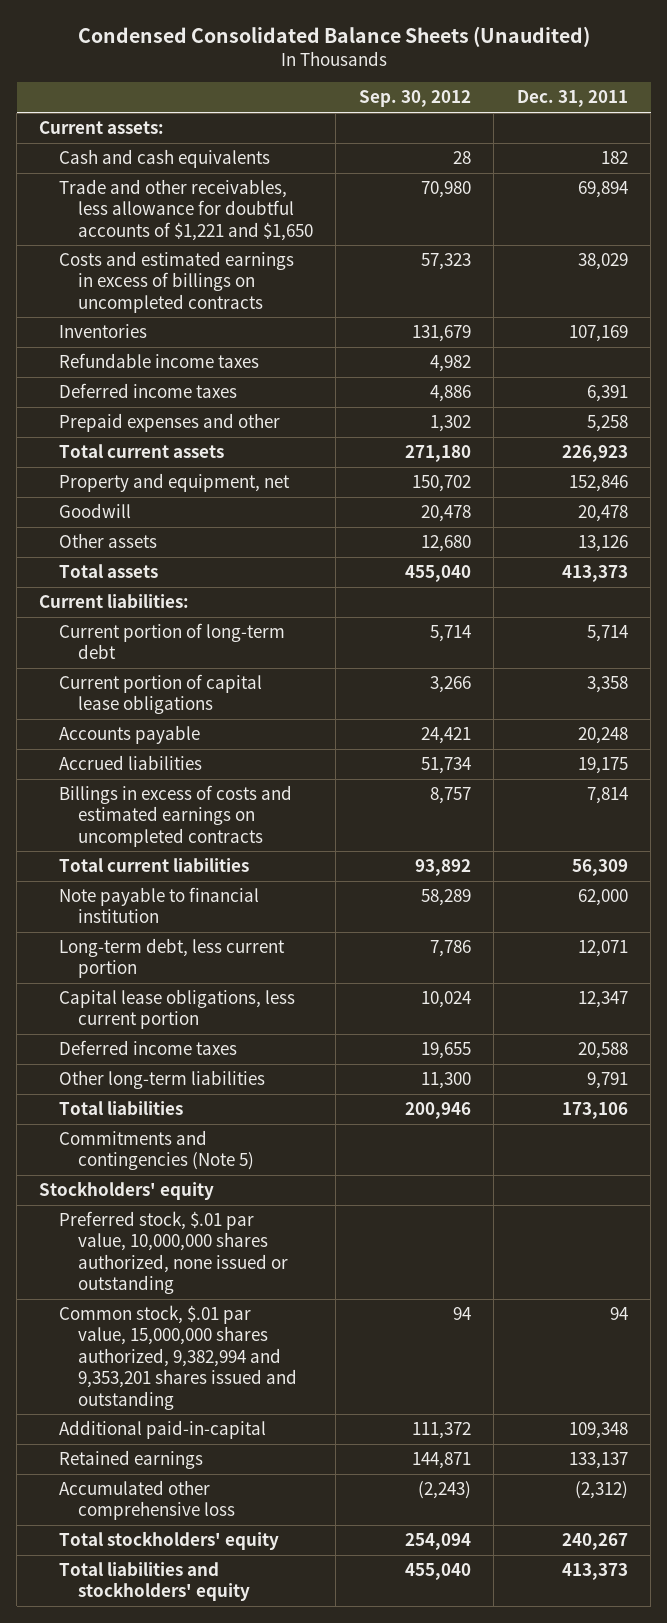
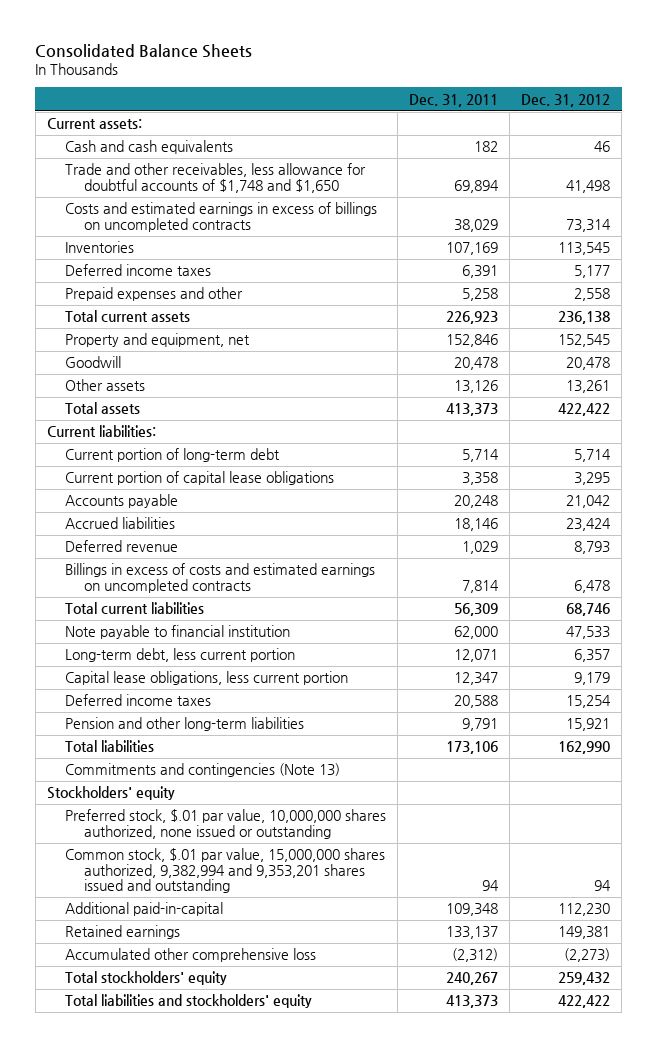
[77,25,590,47] Condensed Consolidated Balance Sheets (Unaudited) -> [35,43,253,58] Consolidated Balance Sheets
[358,90,471,108] Sep. 30, 2012 -> none
none -> [521,93,611,107] Dec. 31, 2012
[58,178,314,241] Trade and other receivables, less allowance for doubtful accounts of $1,221 and $1,650 -> [65,163,367,193] Trade and other receivables, less allowance for doubtful accounts of $1,748 and $1,650
[58,352,259,368] Refundable income taxes -> none
[577,756,628,774] 19,175 -> [454,518,499,532] 18,146
none -> [65,540,179,553] Deferred revenue
[58,1069,265,1089] Other long-term liabilities -> [65,717,305,732] Pension and other long-term liabilities
[58,1129,255,1171] Commitments and contingencies (Note 5) -> [65,763,341,778] Commitments and contingencies (Note 13)

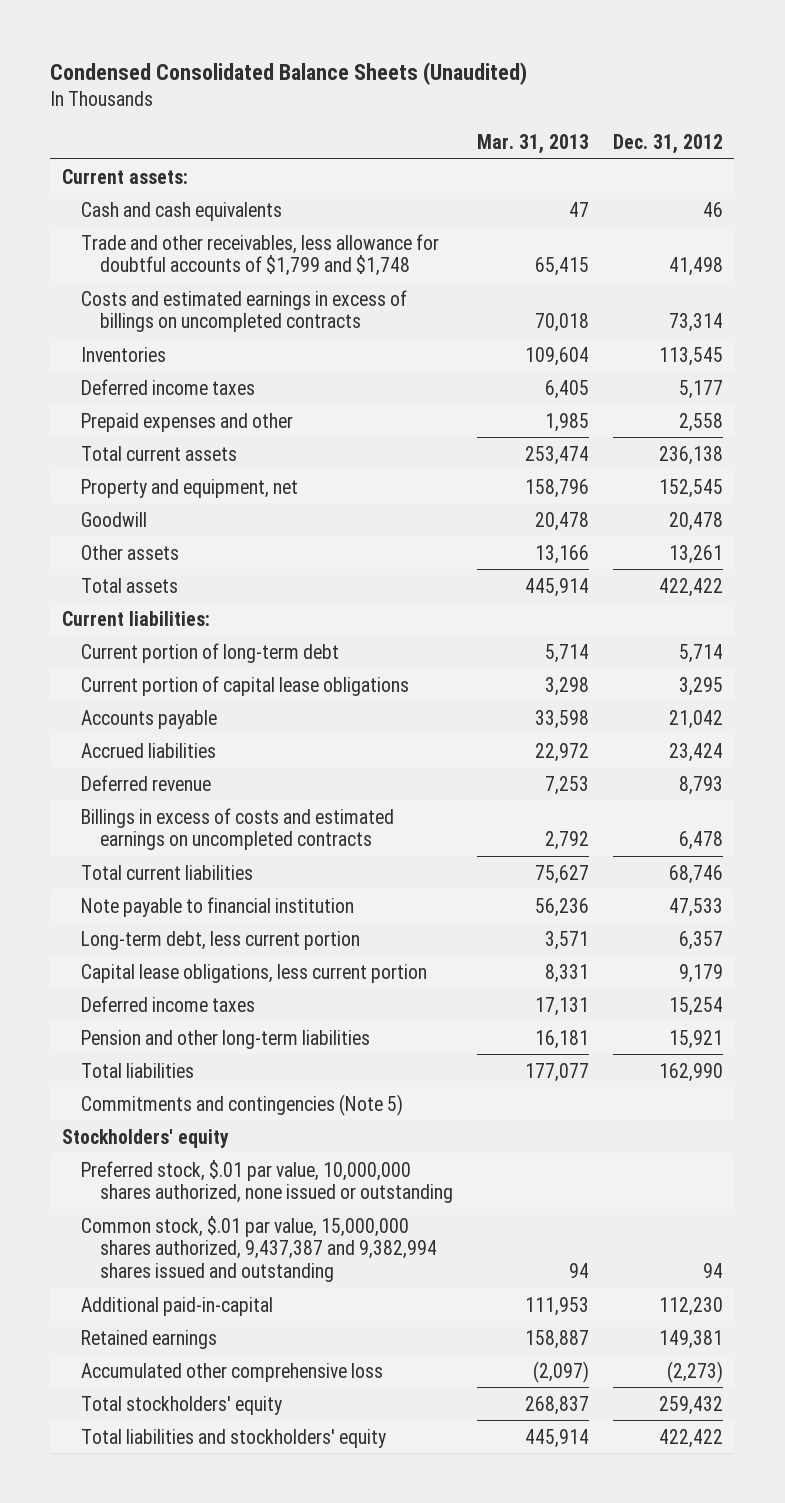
[35,43,253,58] Consolidated Balance Sheets -> [50,62,528,86] Condensed Consolidated Balance Sheets (Unaudited)
[409,93,499,107] Dec. 31, 2011 -> none
none -> [476,134,589,155] Mar. 31, 2013
[65,163,367,193] Trade and other receivables, less allowance for doubtful accounts of $1,748 and $1,650 -> [81,233,440,277] Trade and other receivables, less allowance for doubtful accounts of $1,799 and $1,748
[65,763,341,778] Commitments and contingencies (Note 13) -> [81,1093,404,1116] Commitments and contingencies (Note 5)
[65,848,386,894] Common stock, $.01 par value, 15,000,000 shares authorized, 9,382,994 and 9,353,201 shares issued and outstanding -> [81,1215,438,1283] Common stock, $.01 par value, 15,000,000 shares authorized, 9,437,387 and 9,382,994 shares issued and outstanding

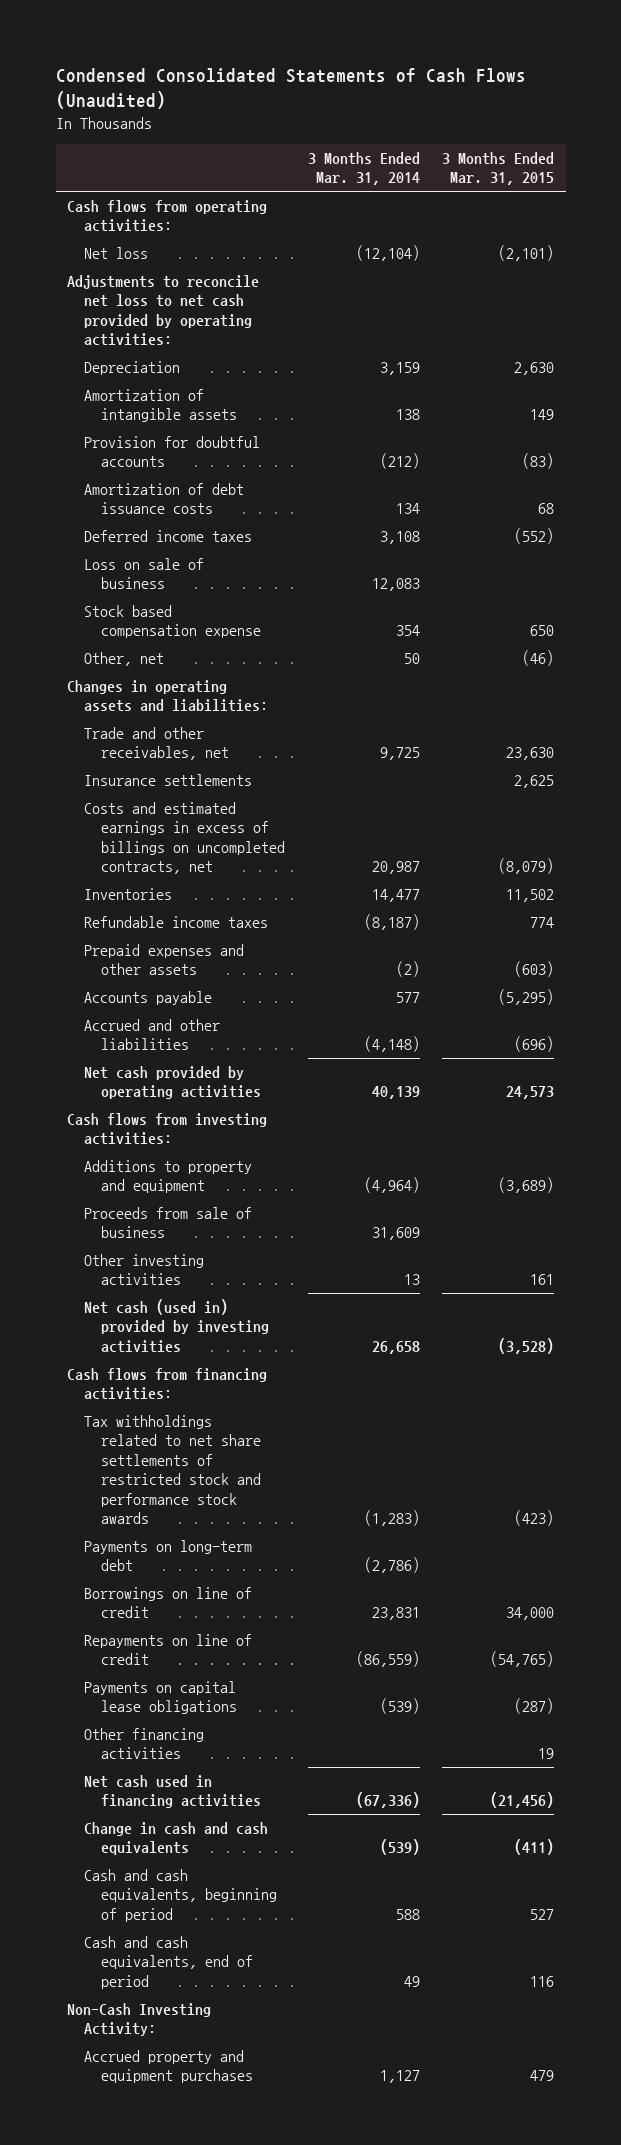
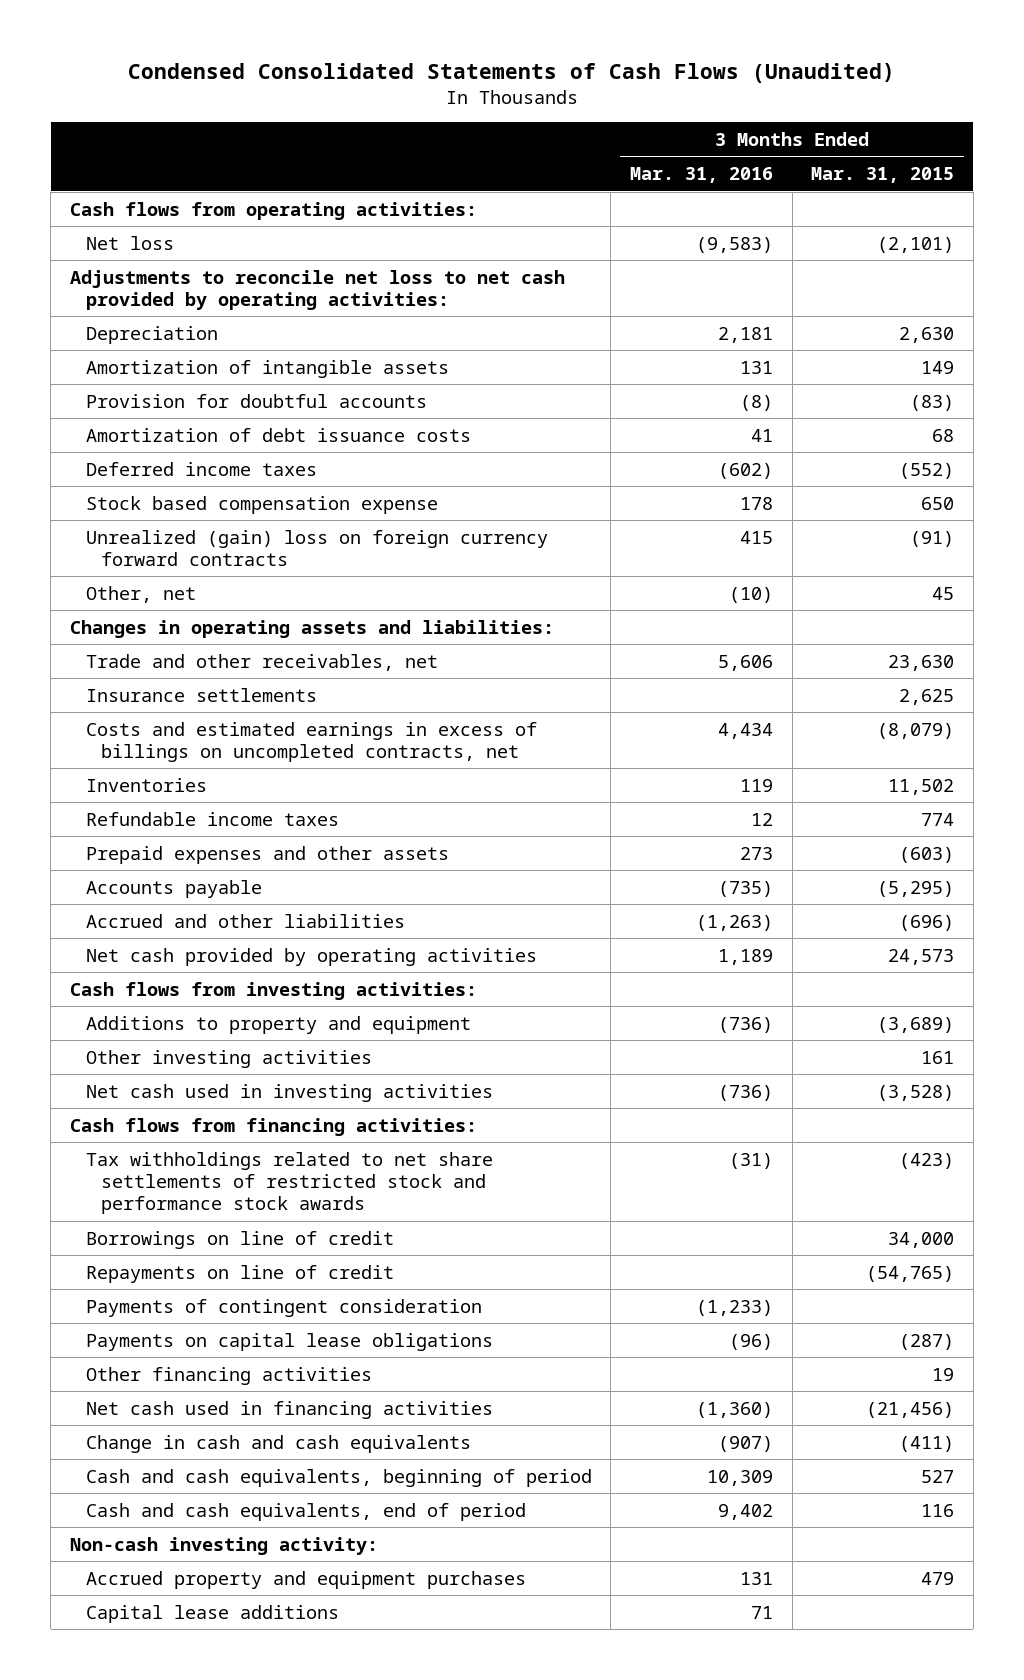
[307,152,420,186] 3 Months Ended Mar. 31, 2014 -> none
none -> [629,167,773,184] Mar. 31, 2016
[83,558,204,590] Loss on sale of business -> none
none -> [85,529,548,566] Unrealized (gain) loss on foreign currency forward contracts
[522,650,555,667] (46) -> [932,586,955,600] 45
[83,1207,252,1239] Proceeds from sale of business -> none
[83,1299,269,1353] Net cash (used in) provided by investing activities -> [85,1083,493,1102] Net cash used in investing activities
[83,1540,252,1572] Payments on long-term debt -> none
none -> [85,1298,482,1317] Payments of contingent consideration
[66,2003,211,2037] Non-Cash Investing Activity: -> [69,1536,378,1555] Non-cash investing activity:
none -> [85,1604,339,1623] Capital lease additions

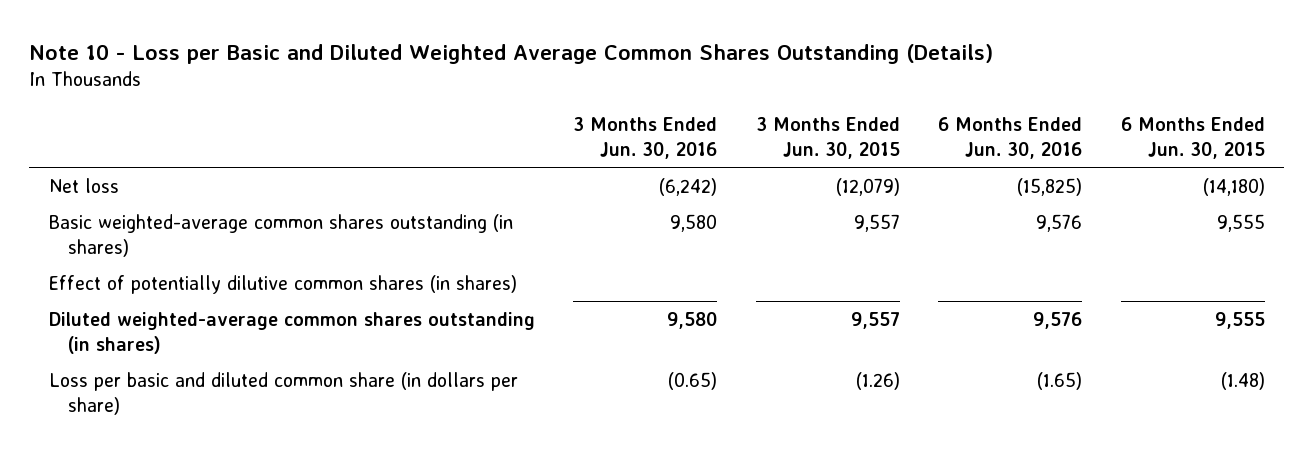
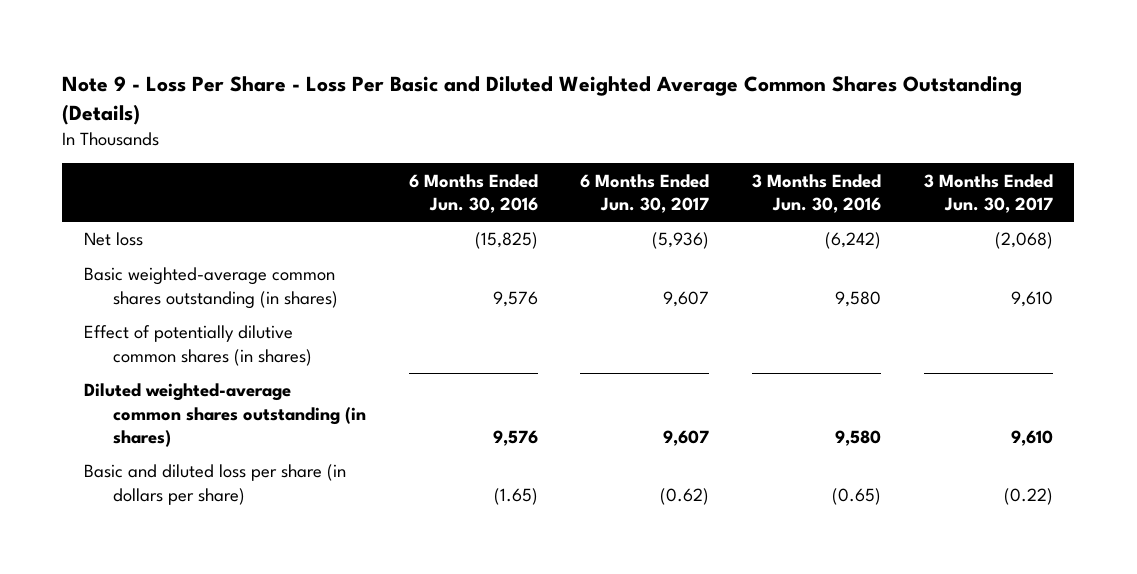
[29,43,994,64] Note 10 - Loss per Basic and Diluted Weighted Average Common Shares Outstanding (Details) -> [62,76,1023,125] Note 9 - Loss Per Share - Loss Per Basic and Diluted Weighted Average Common Shares Outstanding (Details)
[755,116,900,159] 3 Months Ended Jun. 30, 2015 -> none
[1120,116,1265,159] 6 Months Ended Jun. 30, 2015 -> none
none -> [580,173,710,214] 6 Months Ended Jun. 30, 2017
none -> [923,173,1053,214] 3 Months Ended Jun. 30, 2017
[48,371,518,415] Loss per basic and diluted common share (in dollars per share) -> [83,464,346,505] Basic and diluted loss per share (in dollars per share)

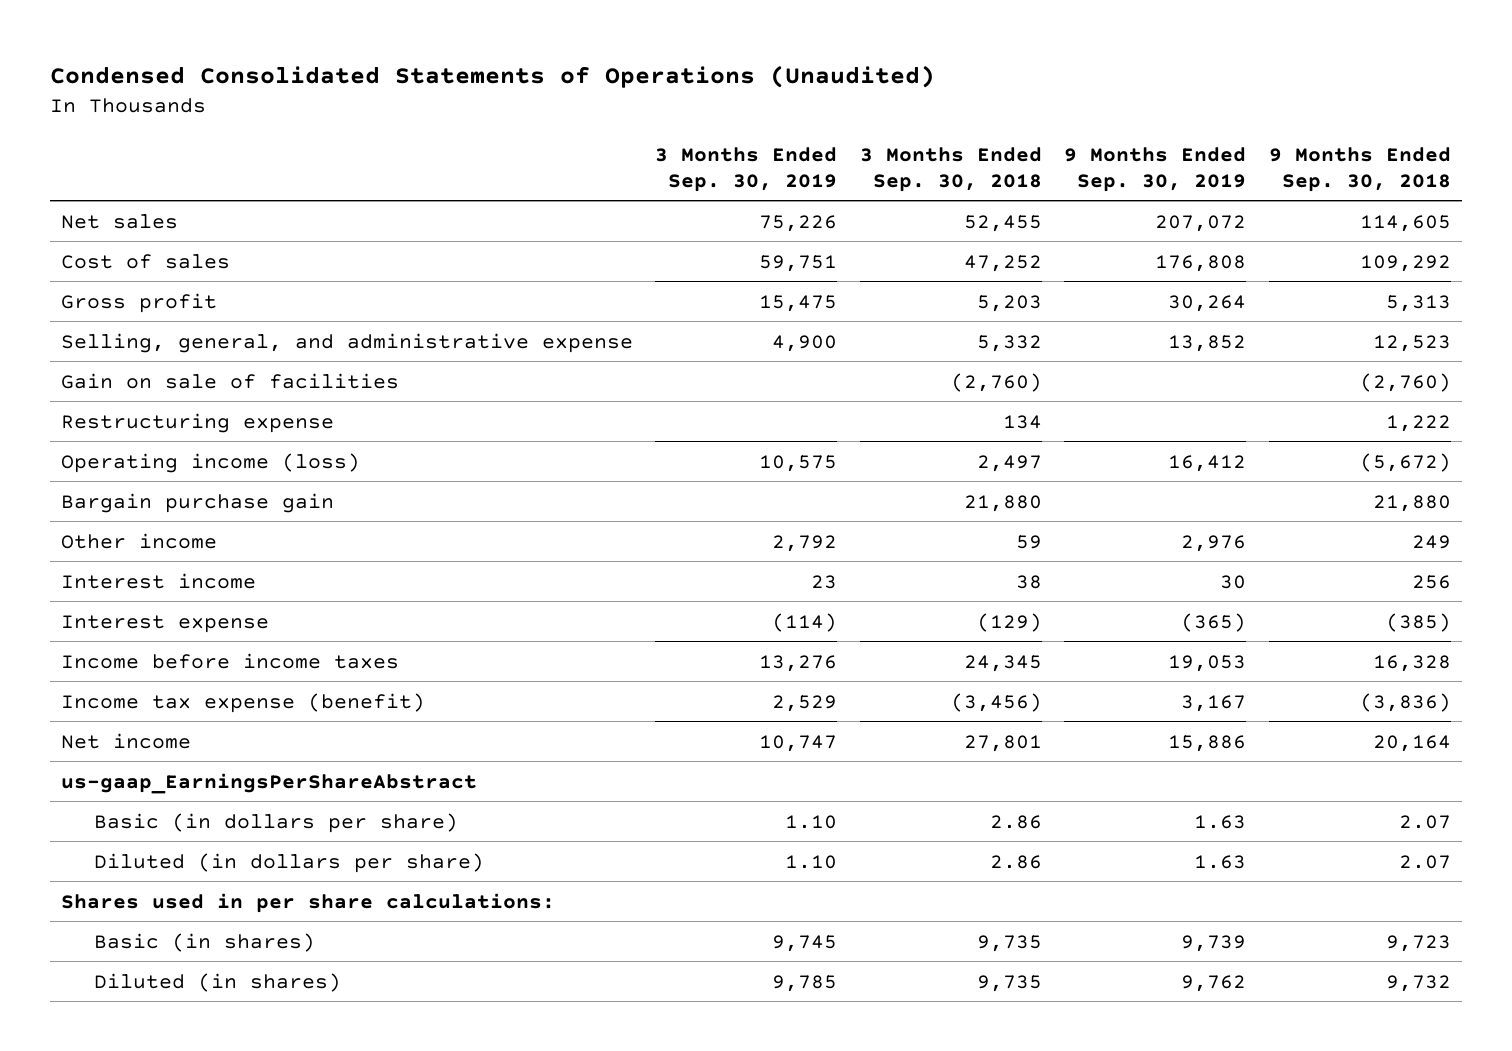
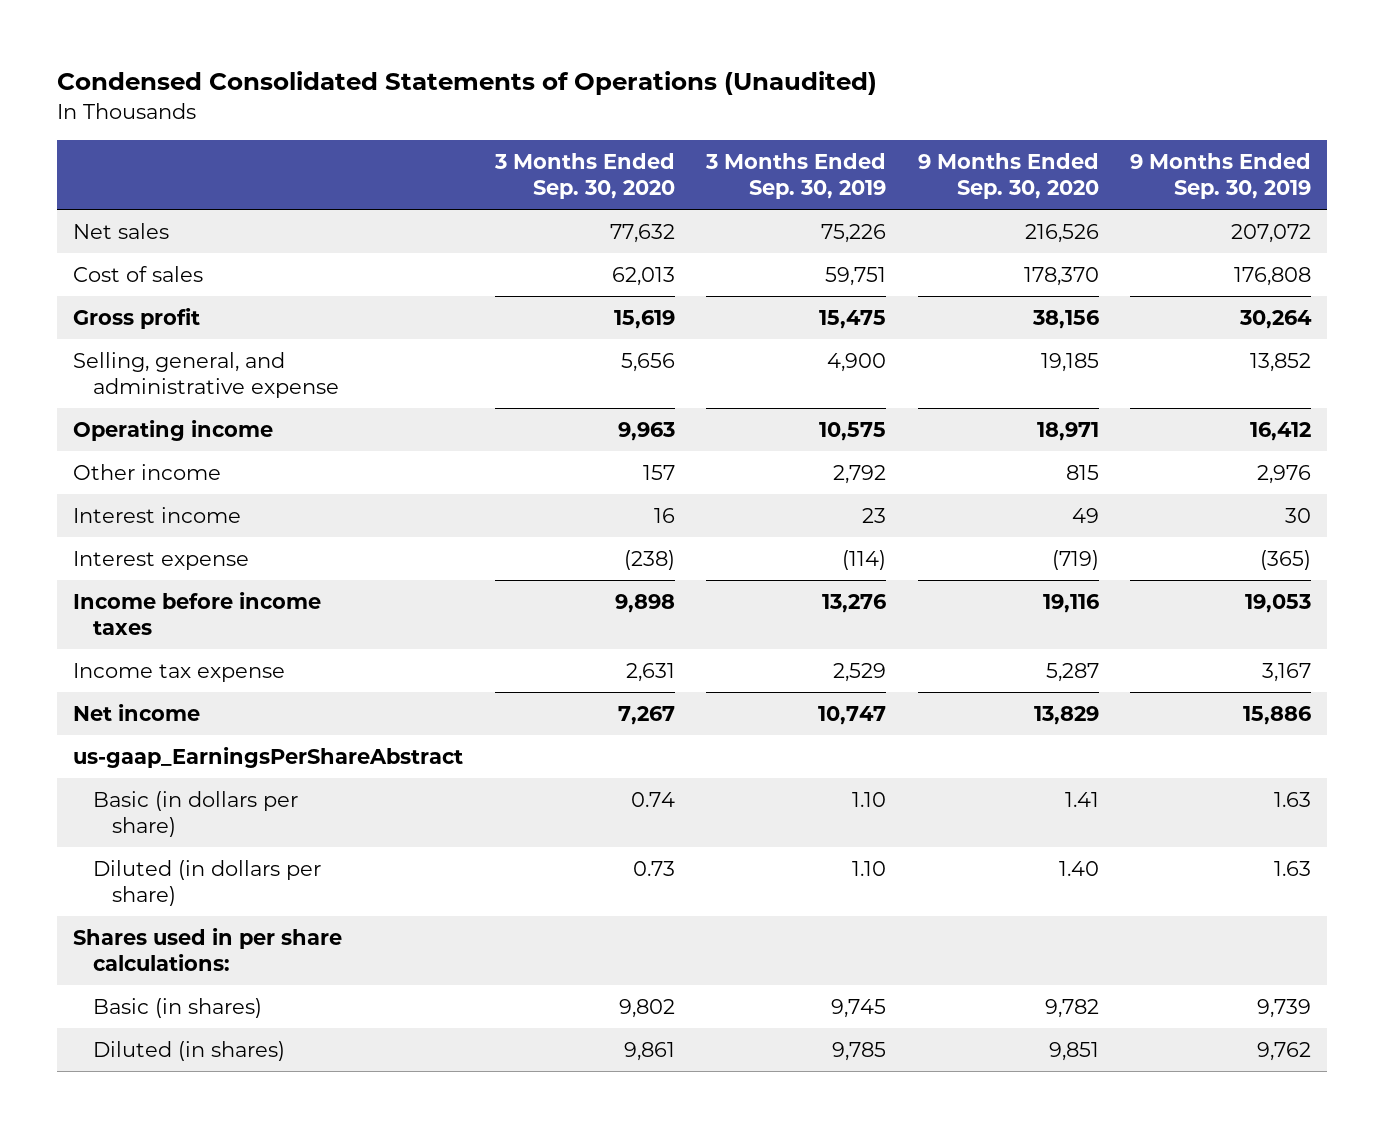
[859,146,1042,192] 3 Months Ended Sep. 30, 2018 -> none
[1268,146,1451,192] 9 Months Ended Sep. 30, 2018 -> none
none -> [493,152,675,199] 3 Months Ended Sep. 30, 2020
none -> [917,152,1099,199] 9 Months Ended Sep. 30, 2020
[60,372,399,389] Gain on sale of facilities -> none
[60,412,334,433] Restructuring expense -> none
[60,492,334,513] Bargain purchase gain -> none
[60,452,360,473] Operating income (loss) -> [73,419,274,441] Operating income
[60,692,425,713] Income tax expense (benefit) -> [73,662,286,682] Income tax expense

